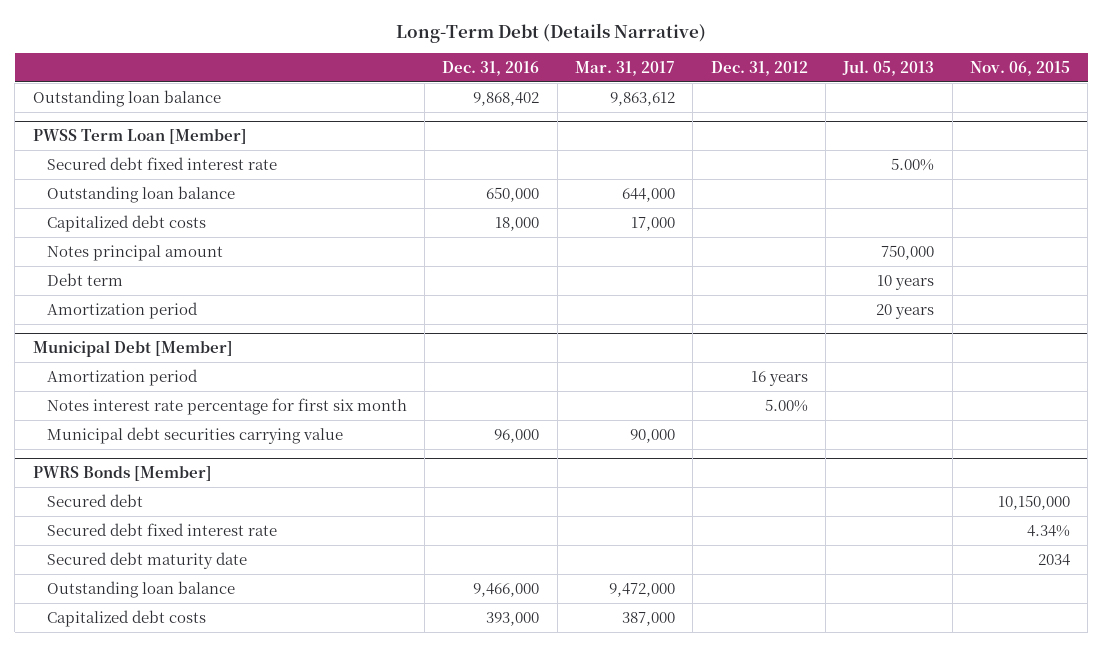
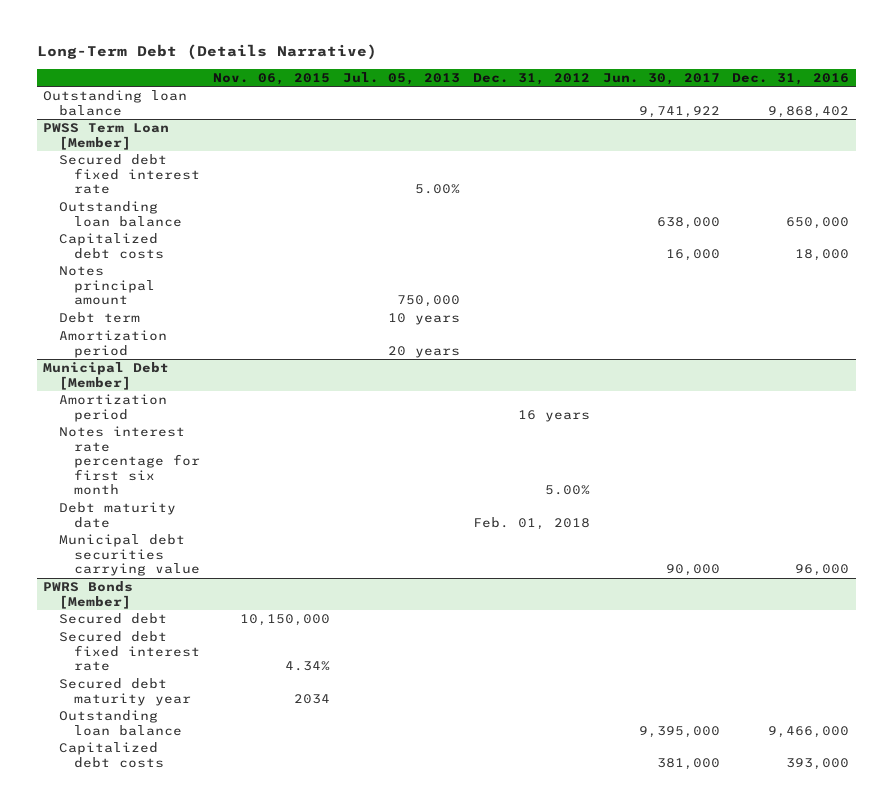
[574,60,675,76] Mar. 31, 2017 -> none
none -> [602,72,720,85] Jun. 30, 2017
none -> [58,502,176,528] Debt maturity date
[46,551,247,569] Secured debt maturity date -> [58,678,192,706] Secured debt maturity year

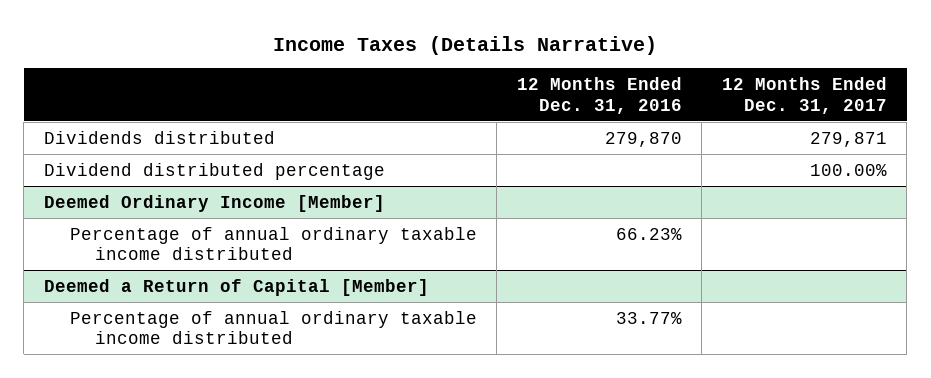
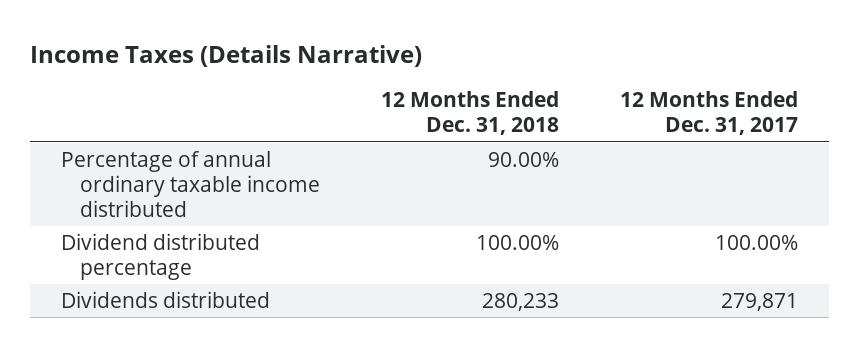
[516,77,682,114] 12 Months Ended Dec. 31, 2016 -> none
none -> [381,91,560,136] 12 Months Ended Dec. 31, 2018
none -> [60,151,321,217] Percentage of annual ordinary taxable income distributed
[43,194,385,212] Deemed Ordinary Income [Member] -> none
[69,226,477,261] Percentage of annual ordinary taxable income distributed -> none
[43,278,429,296] Deemed a Return of Capital [Member] -> none
[69,310,477,345] Percentage of annual ordinary taxable income distributed -> none
[43,130,275,144] Dividends distributed -> [60,291,270,309] Dividends distributed

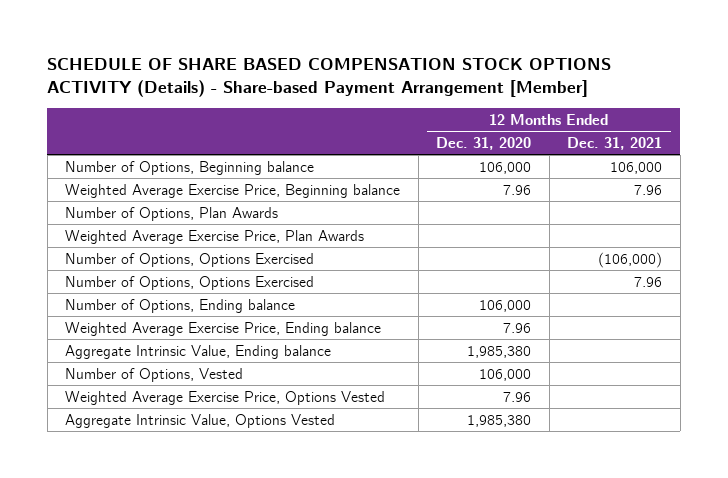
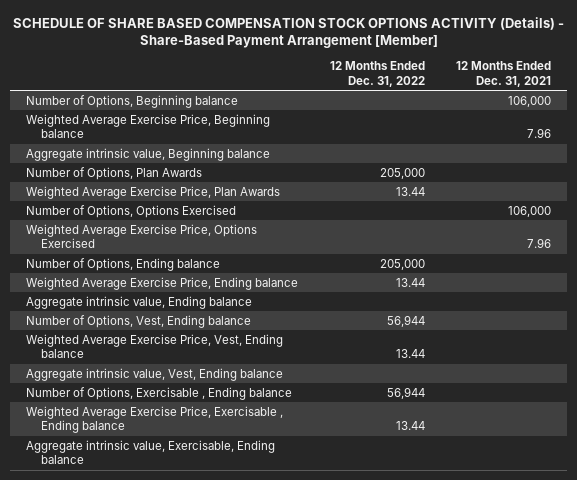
[47,58,612,98] SCHEDULE OF SHARE BASED COMPENSATION STOCK OPTIONS ACTIVITY (Details) - Share-based Payment Arrangement [Member] -> [12,16,564,49] SCHEDULE OF SHARE BASED COMPENSATION STOCK OPTIONS ACTIVITY (Details) - Share-Based Payment Arrangement [Member]
[436,136,532,150] Dec. 31, 2020 -> none
none -> [329,61,425,87] 12 Months Ended Dec. 31, 2022
none -> [26,147,271,161] Aggregate intrinsic value, Beginning balance
[598,251,663,268] (106,000) -> [508,205,552,217] 106,000
[65,275,315,290] Number of Options, Options Exercised -> [26,223,258,249] Weighted Average Exercise Price, Options Exercised
[65,344,332,359] Aggregate Intrinsic Value, Ending balance -> [26,295,253,309] Aggregate intrinsic value, Ending balance
[65,367,244,382] Number of Options, Vested -> [26,314,252,328] Number of Options, Vest, Ending balance
[65,390,386,405] Weighted Average Exercise Price, Options Vested -> [26,333,284,359] Weighted Average Exercise Price, Vest, Ending balance
[65,413,336,428] Aggregate Intrinsic Value, Options Vested -> [26,367,284,381] Aggregate intrinsic value, Vest, Ending balance
none -> [26,386,293,400] Number of Options, Exercisable , Ending balance
none -> [26,405,284,434] Weighted Average Exercise Price, Exercisable , Ending balance
none -> [26,439,276,465] Aggregate intrinsic value, Exercisable, Ending balance

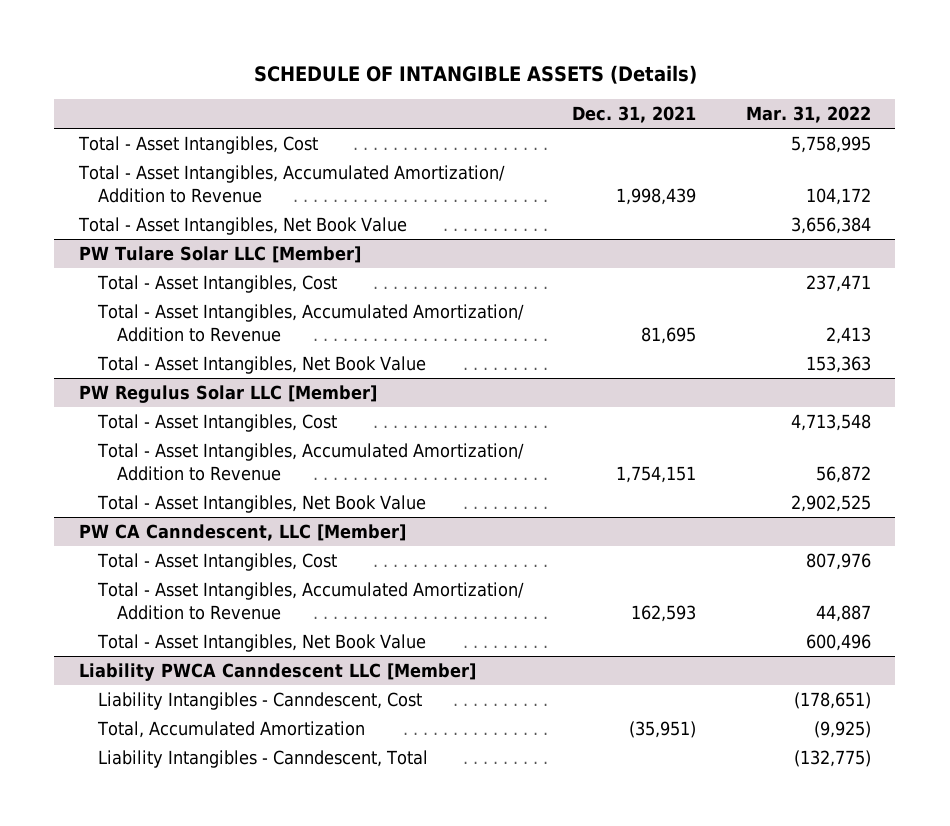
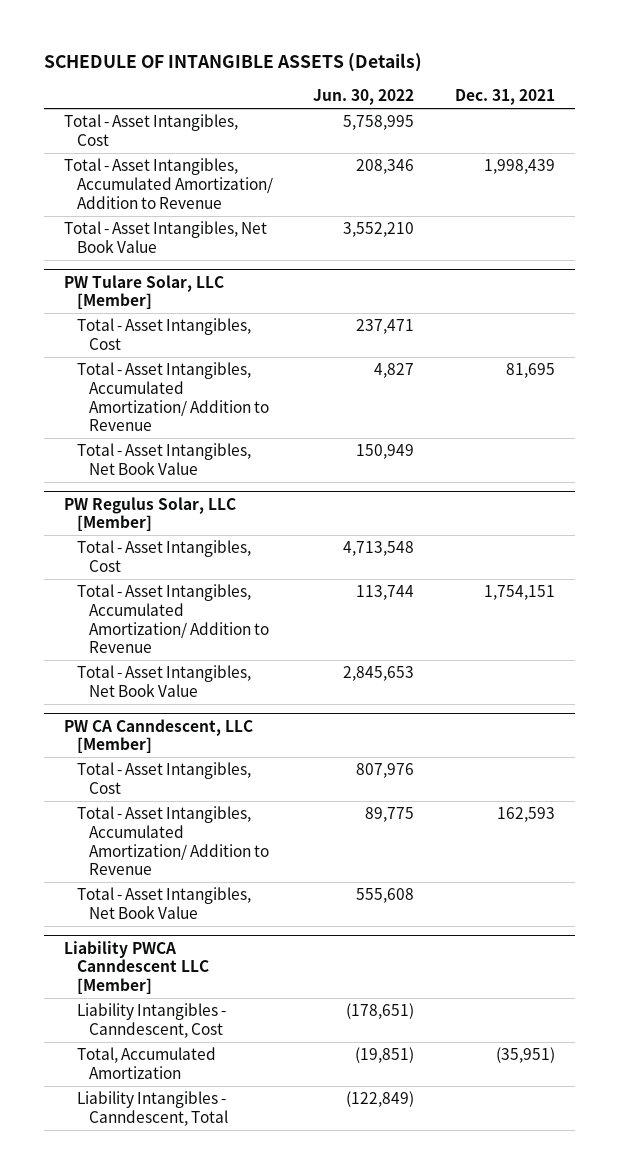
[745,105,871,123] Mar. 31, 2022 -> none
none -> [313,89,415,106] Jun. 30, 2022
[78,246,361,264] PW Tulare Solar LLC [Member] -> [64,274,225,310] PW Tulare Solar, LLC [Member]
[78,385,377,404] PW Regulus Solar LLC [Member] -> [64,496,237,532] PW Regulus Solar, LLC [Member]

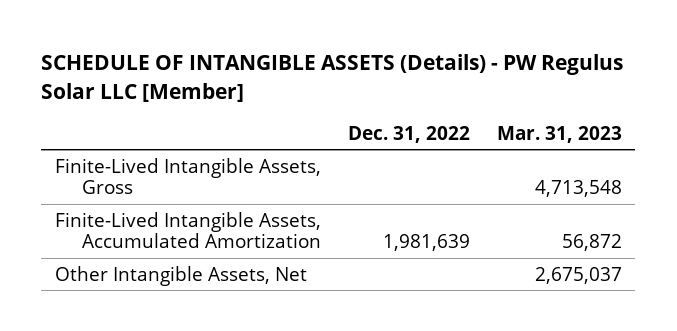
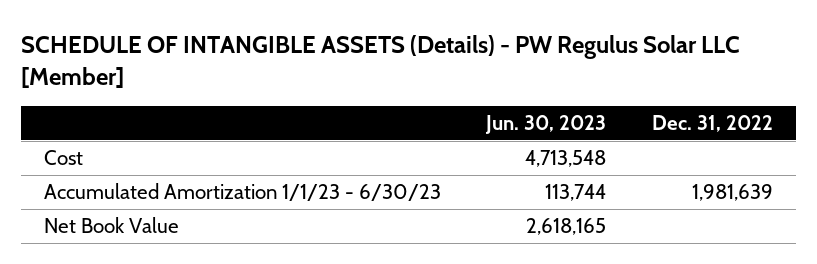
[496,125,622,143] Mar. 31, 2023 -> none
none -> [485,115,607,135] Jun. 30, 2023
[54,157,321,195] Finite-Lived Intangible Assets, Gross -> [43,150,83,166] Cost
[54,211,322,249] Finite-Lived Intangible Assets, Accumulated Amortization -> [43,183,441,202] Accumulated Amortization 1/1/23 - 6/30/23
[54,265,307,286] Other Intangible Assets, Net -> [43,217,179,234] Net Book Value

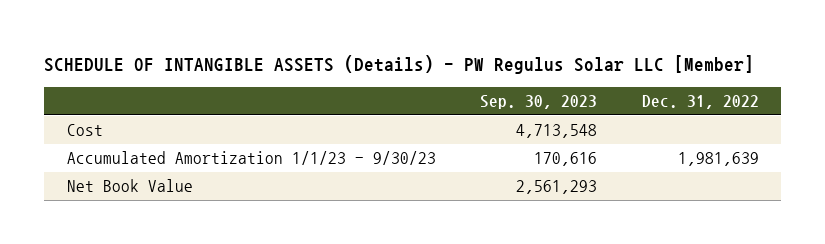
[485,115,607,135] Jun. 30, 2023 -> none
none -> [480,95,598,110] Sep. 30, 2023
[43,183,441,202] Accumulated Amortization 1/1/23 - 6/30/23 -> [66,151,436,166] Accumulated Amortization 1/1/23 - 9/30/23

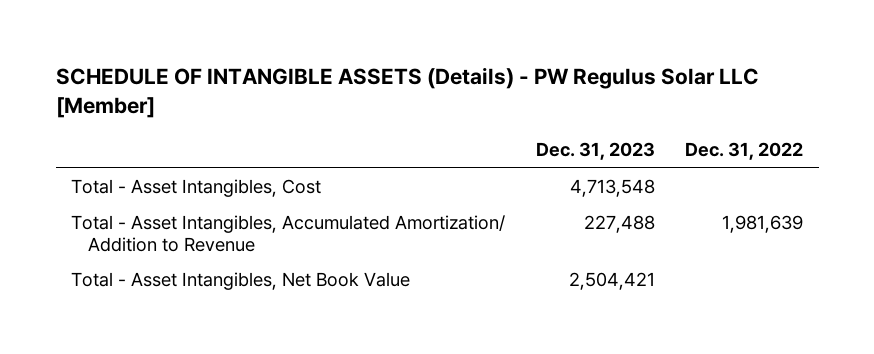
[480,95,598,110] Sep. 30, 2023 -> none
none -> [535,142,655,161] Dec. 31, 2023
[66,124,103,137] Cost -> [70,179,321,198] Total - Asset Intangibles, Cost
[66,151,436,166] Accumulated Amortization 1/1/23 - 9/30/23 -> [70,215,505,253] Total - Asset Intangibles, Accumulated Amortization/ Addition to Revenue
[66,179,193,193] Net Book Value -> [70,272,410,291] Total - Asset Intangibles, Net Book Value

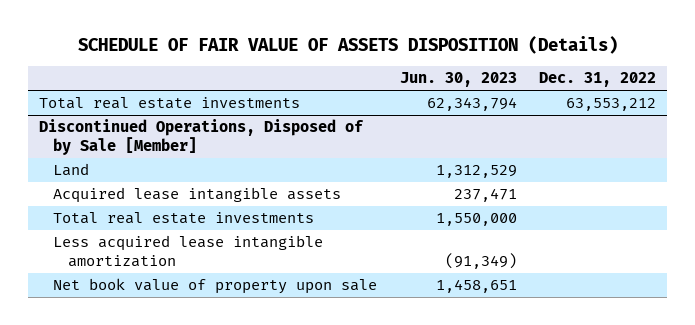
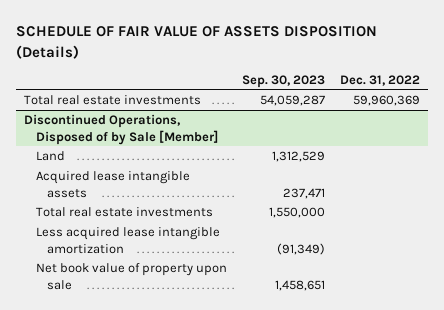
[399,72,517,88] Jun. 30, 2023 -> none
none -> [241,74,325,88] Sep. 30, 2023
[565,98,656,112] 63,553,212 -> [352,94,420,106] 59,960,369

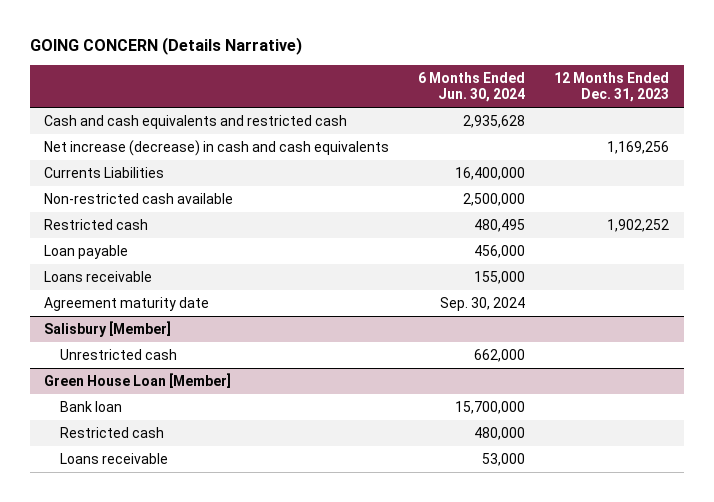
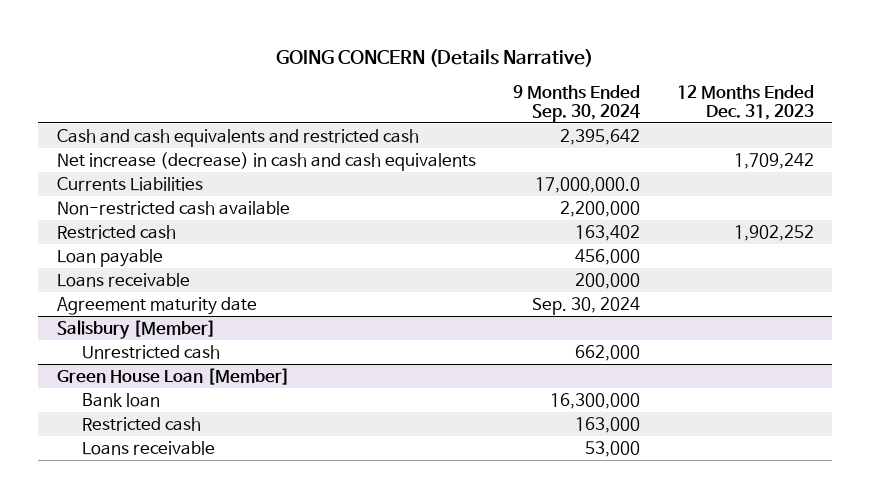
[418,72,526,103] 6 Months Ended Jun. 30, 2024 -> none
none -> [512,84,640,122] 9 Months Ended Sep. 30, 2024
[607,141,670,155] 1,169,256 -> [733,152,814,169] 1,709,242

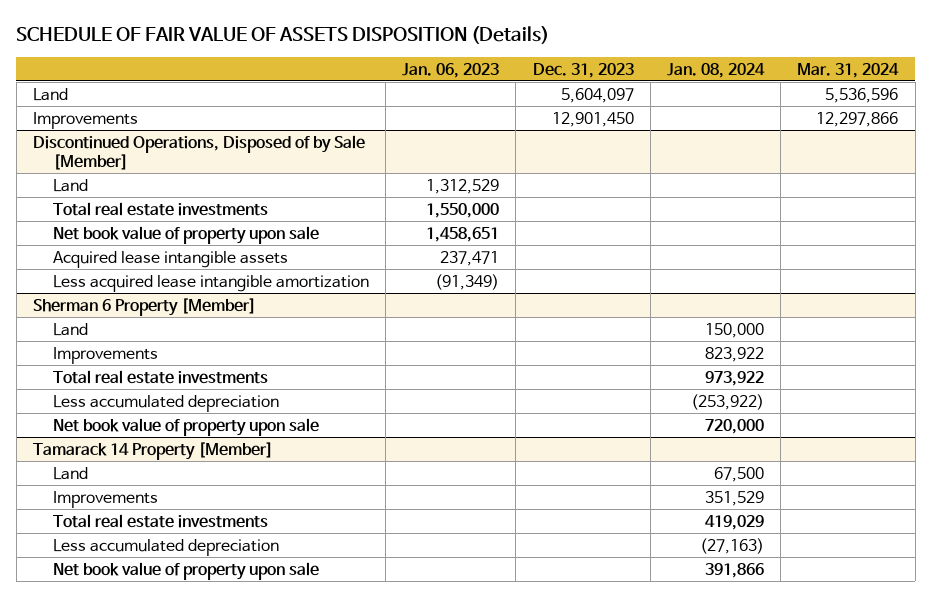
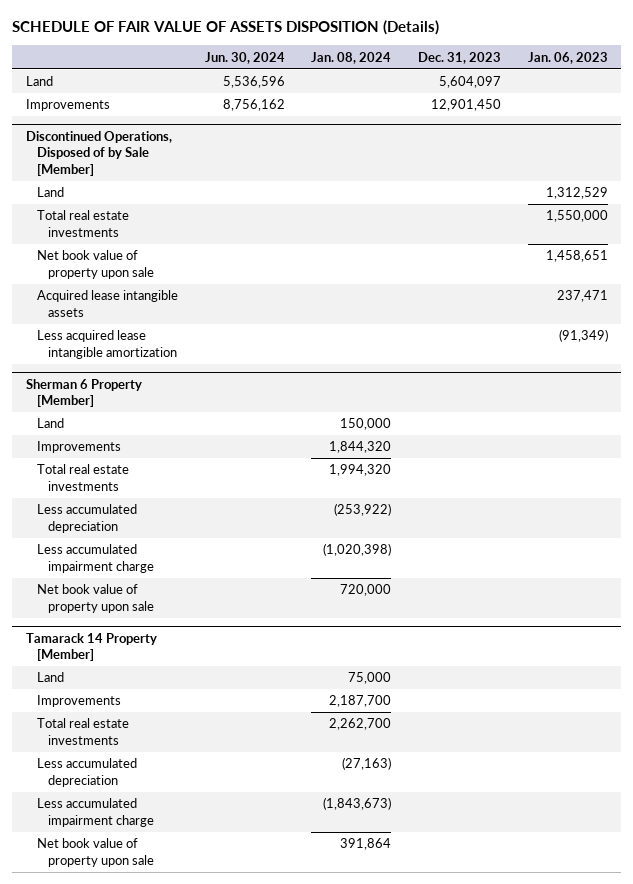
[797,62,900,78] Mar. 31, 2024 -> none
none -> [204,51,285,64] Jun. 30, 2024
[705,346,765,362] 823,922 -> [329,441,392,454] 1,844,320
[705,370,765,386] 973,922 -> [329,464,392,477] 1,994,320
none -> [36,544,155,573] Less accumulated impairment charge
[714,466,765,482] 67,500 -> [348,672,392,685] 75,000
[705,490,765,506] 351,529 -> [329,695,392,708] 2,187,700
[705,514,765,530] 419,029 -> [329,718,392,731] 2,262,700
none -> [36,798,155,827] Less accumulated impairment charge
[705,562,765,578] 391,866 -> [340,838,392,851] 391,864

